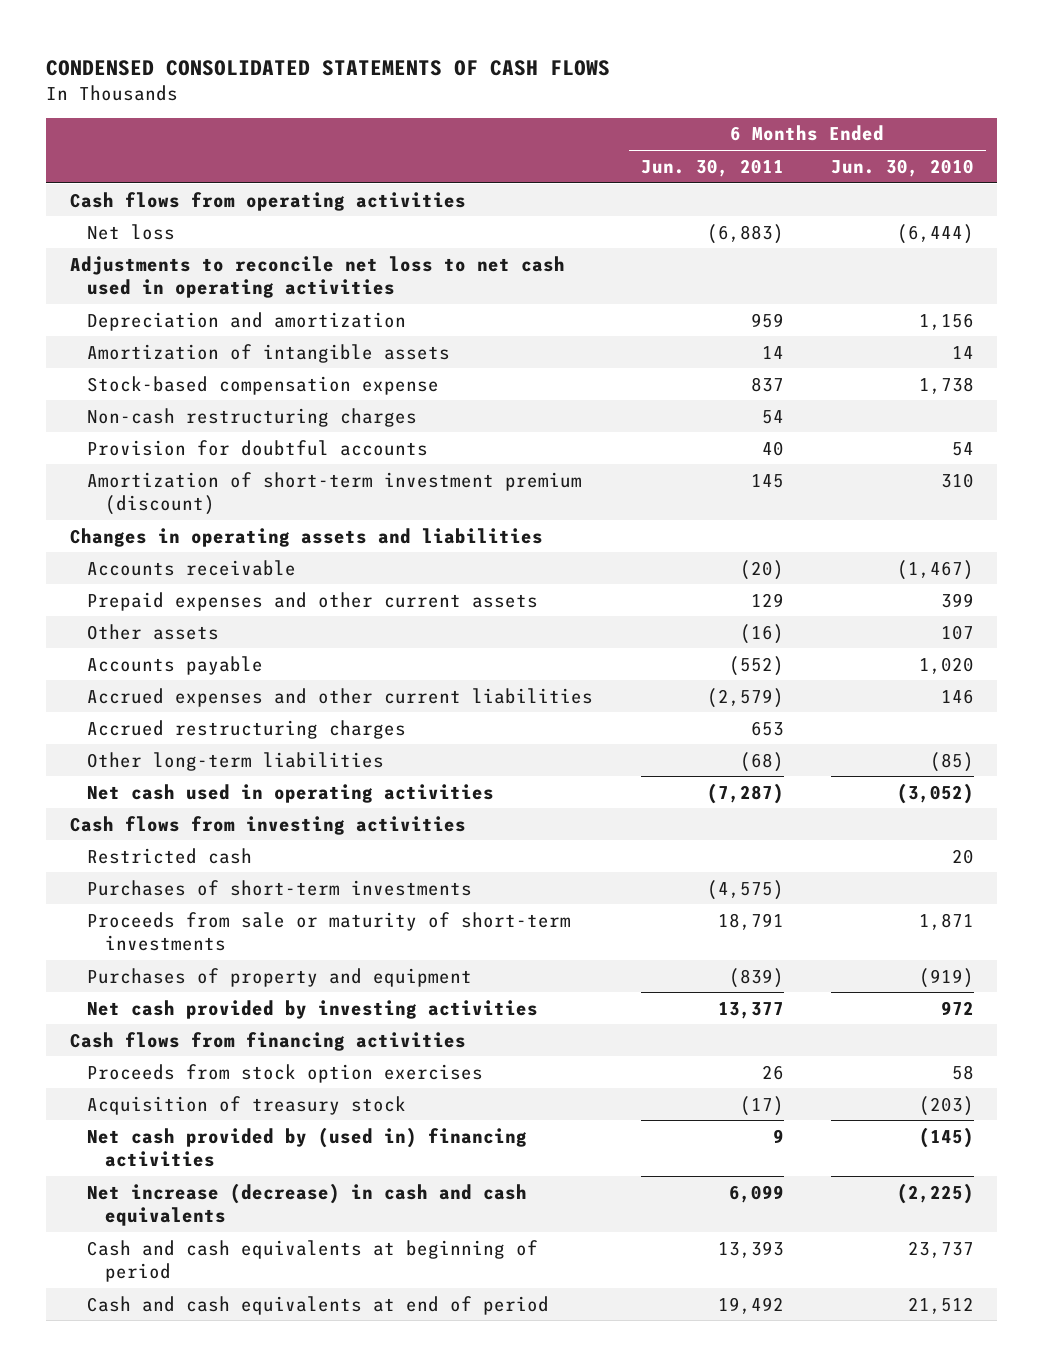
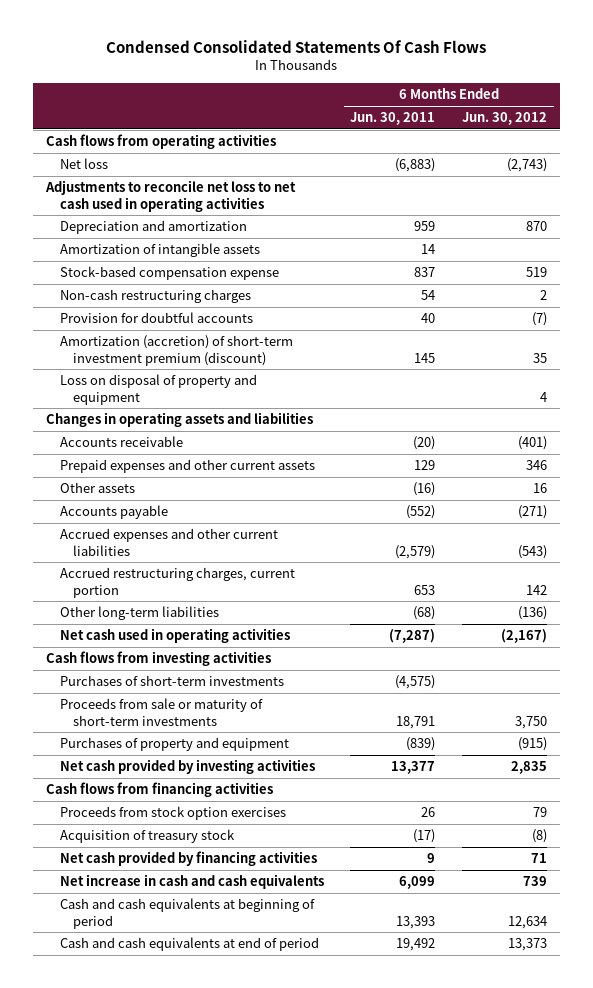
[46,59,611,76] CONDENSED CONSOLIDATED STATEMENTS OF CASH FLOWS -> [106,39,487,53] Condensed Consolidated Statements Of Cash Flows
[830,158,974,177] Jun. 30, 2010 -> none
none -> [461,112,547,126] Jun. 30, 2012
[87,471,583,516] Amortization of short-term investment premium (discount) -> [59,335,293,366] Amortization (accretion) of short-term investment premium (discount)
none -> [59,374,257,405] Loss on disposal of property and equipment
[87,719,407,739] Accrued restructuring charges -> [59,567,295,598] Accrued restructuring charges, current portion
[87,847,253,864] Restricted cash -> none
[87,1126,528,1168] Net cash provided by (used in) financing activities -> [59,851,317,867] Net cash provided by financing activities
[87,1182,528,1227] Net increase (decrease) in cash and cash equivalents -> [59,874,324,890] Net increase in cash and cash equivalents

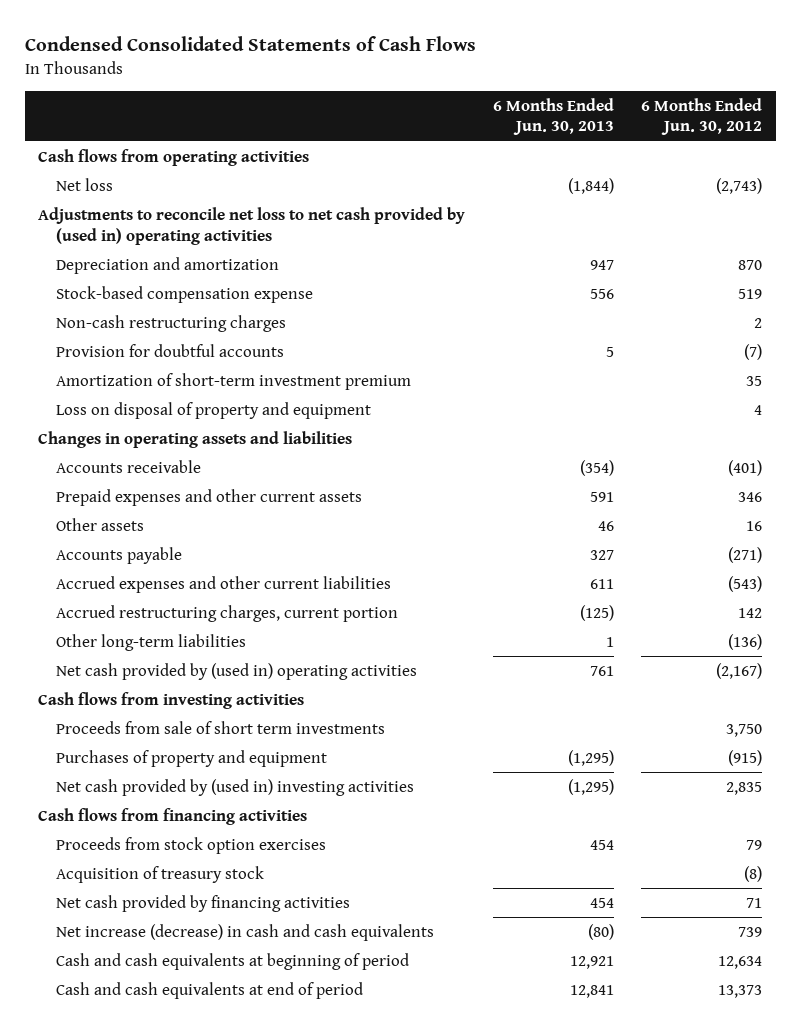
[106,39,487,53] Condensed Consolidated Statements Of Cash Flows -> [24,36,476,52] Condensed Consolidated Statements of Cash Flows
[350,112,436,126] Jun. 30, 2011 -> none
none -> [492,97,614,136] 6 Months Ended Jun. 30, 2013
[45,180,297,212] Adjustments to reconcile net loss to net cash used in operating activities -> [38,206,466,245] Adjustments to reconcile net loss to net cash provided by (used in) operating activities
[59,243,260,258] Amortization of intangible assets -> none
[59,335,293,366] Amortization (accretion) of short-term investment premium (discount) -> [55,372,411,390] Amortization of short-term investment premium
[59,628,290,644] Net cash used in operating activities -> [55,662,417,680] Net cash provided by (used in) operating activities
[59,675,284,687] Purchases of short-term investments -> none
[59,698,263,726] Proceeds from sale or maturity of short-term investments -> [55,720,385,734] Proceeds from sale of short term investments
[59,759,315,775] Net cash provided by investing activities -> [55,778,414,796] Net cash provided by (used in) investing activities
[59,874,324,890] Net increase in cash and cash equivalents -> [55,923,434,941] Net increase (decrease) in cash and cash equivalents

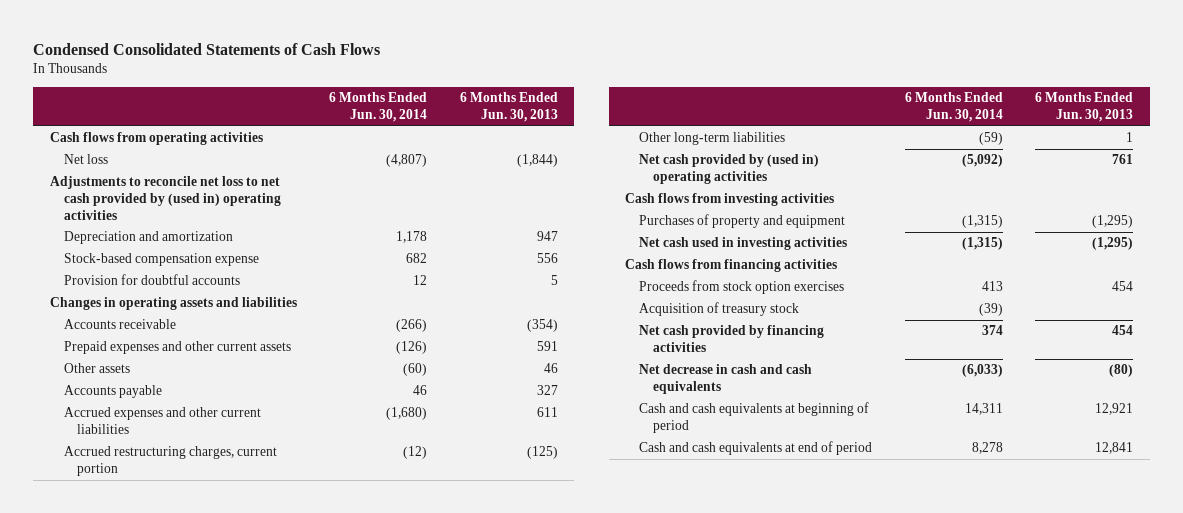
[640,97,762,136] 6 Months Ended Jun. 30, 2012 -> none
none -> [329,92,428,123] 6 Months Ended Jun. 30, 2014
[55,314,286,332] Non-cash restructuring charges -> none
[55,372,411,390] Amortization of short-term investment premium -> none
[55,401,371,419] Loss on disposal of property and equipment -> none
[55,720,385,734] Proceeds from sale of short term investments -> none
[55,778,414,796] Net cash provided by (used in) investing activities -> [638,237,847,251] Net cash used in investing activities
[55,923,434,941] Net increase (decrease) in cash and cash equivalents -> [638,364,812,395] Net decrease in cash and cash equivalents

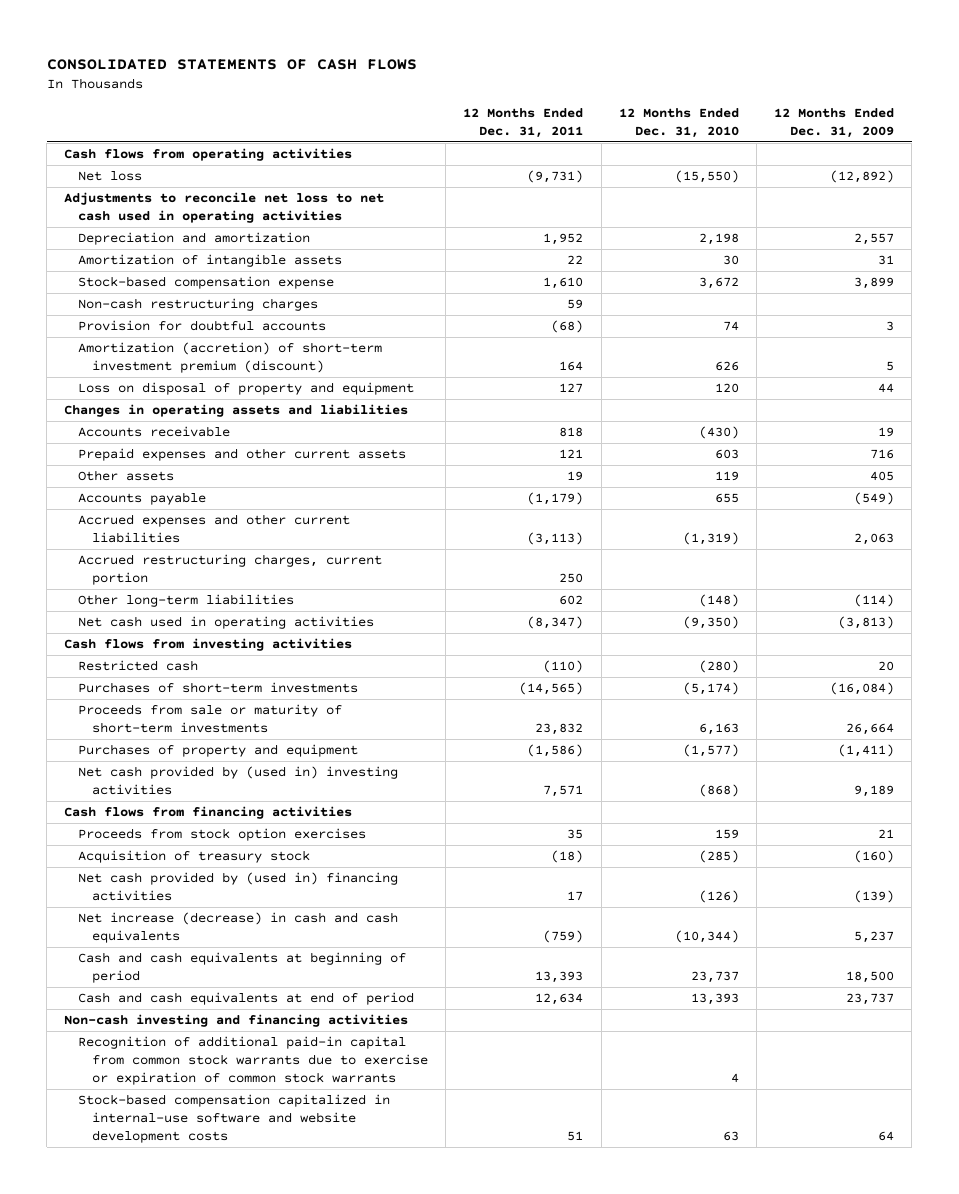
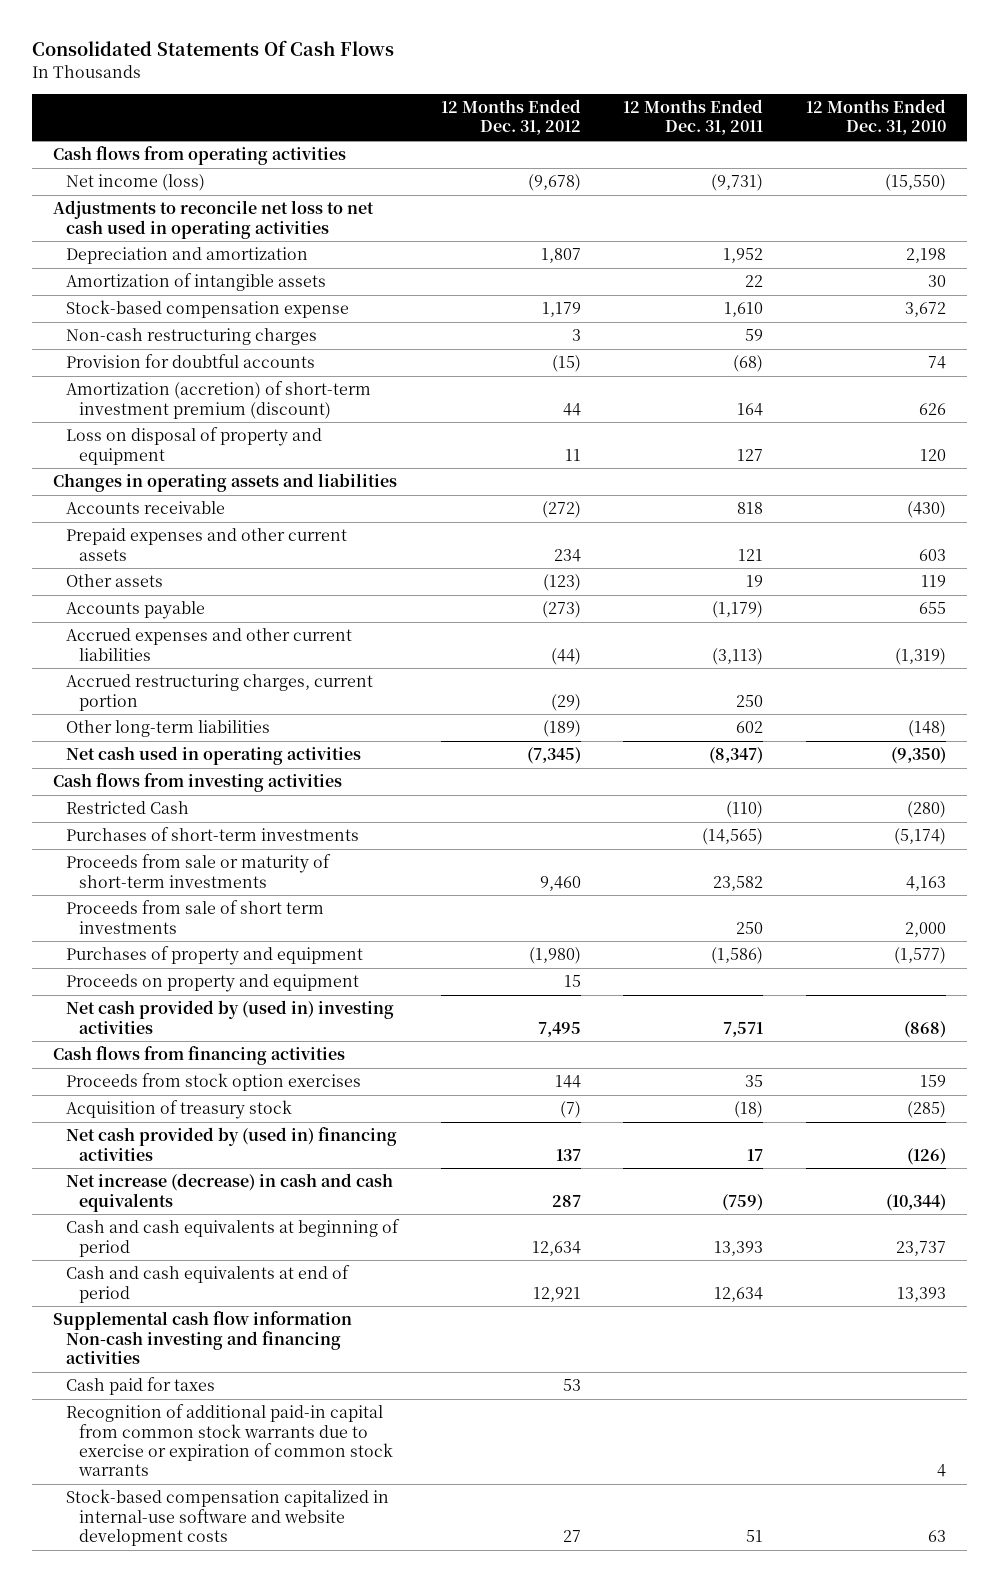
[46,58,417,70] CONSOLIDATED STATEMENTS OF CASH FLOWS -> [31,40,394,57] Consolidated Statements Of Cash Flows
[774,108,895,139] 12 Months Ended Dec. 31, 2009 -> none
none -> [440,99,581,136] 12 Months Ended Dec. 31, 2012
[78,171,143,182] Net loss -> [66,174,206,192] Net income (loss)
[78,660,199,672] Restricted cash -> [66,801,190,815] Restricted Cash
[535,723,584,736] 23,832 -> [713,875,764,891] 23,582
[698,723,739,736] 6,163 -> [905,875,946,891] 4,163
none -> [66,900,325,934] Proceeds from sale of short term investments
none -> [66,974,360,993] Proceeds on property and equipment
[64,1014,409,1028] Non-cash investing and financing activities -> [53,1311,353,1364] Supplemental cash flow information Non-cash investing and financing activities
none -> [66,1377,216,1396] Cash paid for taxes

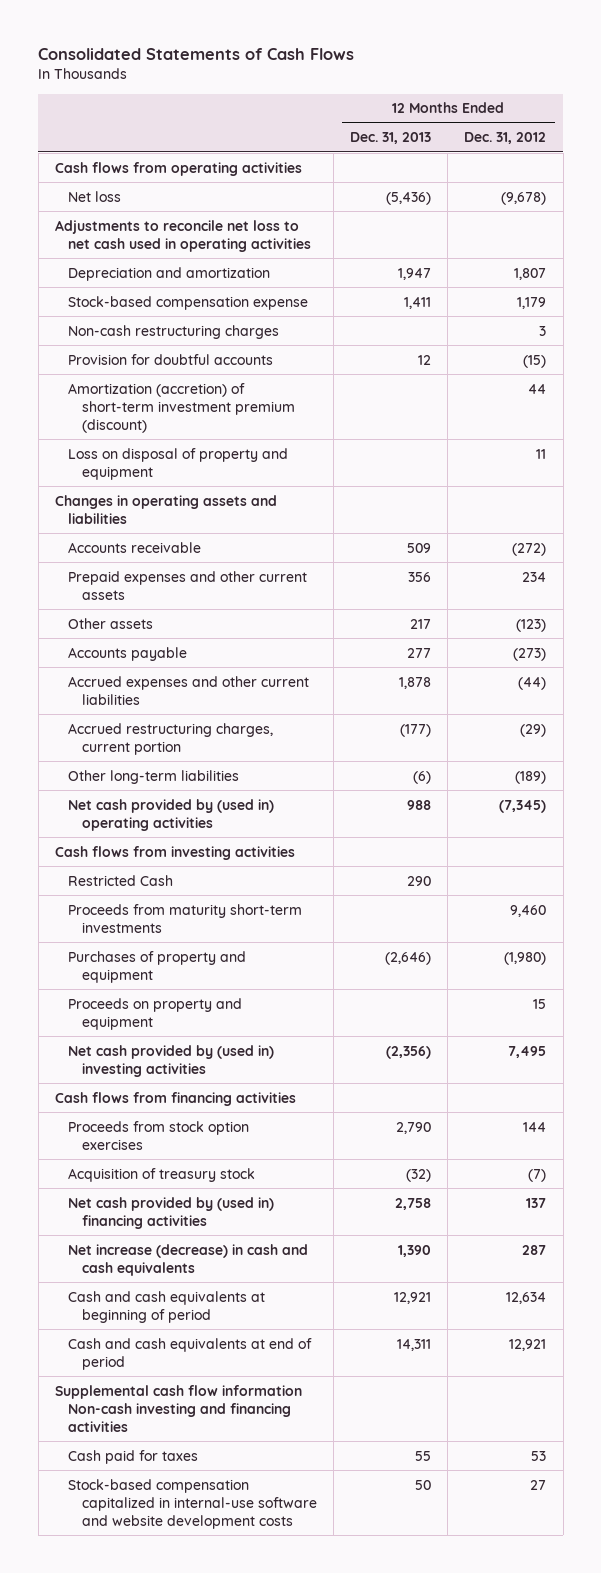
[31,40,394,57] Consolidated Statements Of Cash Flows -> [38,48,355,61] Consolidated Statements of Cash Flows
[623,99,764,136] 12 Months Ended Dec. 31, 2011 -> none
[805,99,946,136] 12 Months Ended Dec. 31, 2010 -> none
none -> [350,132,432,145] Dec. 31, 2013
[66,174,206,192] Net income (loss) -> [68,190,122,202] Net loss
[66,273,327,292] Amortization of intangible assets -> none
[66,746,362,766] Net cash used in operating activities -> [68,798,275,831] Net cash provided by (used in) operating activities
[66,827,360,842] Purchases of short-term investments -> none
[66,900,325,934] Proceeds from sale of short term investments -> none
[66,854,332,888] Proceeds from sale or maturity of short-term investments -> [68,903,303,933] Proceeds from maturity short-term investments
[66,1404,394,1476] Recognition of additional paid-in capital from common stock warrants due to exercise or expiration of common stock warrants -> none

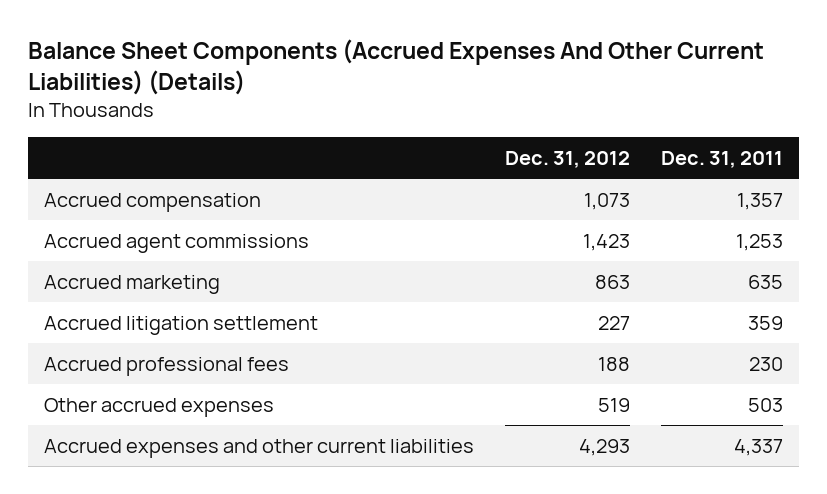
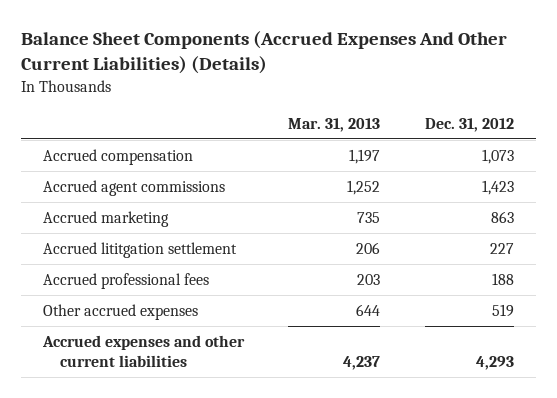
[661,150,784,168] Dec. 31, 2011 -> none
none -> [288,117,381,132] Mar. 31, 2013
[43,315,318,335] Accrued litigation settlement -> [42,241,237,258] Accrued lititgation settlement

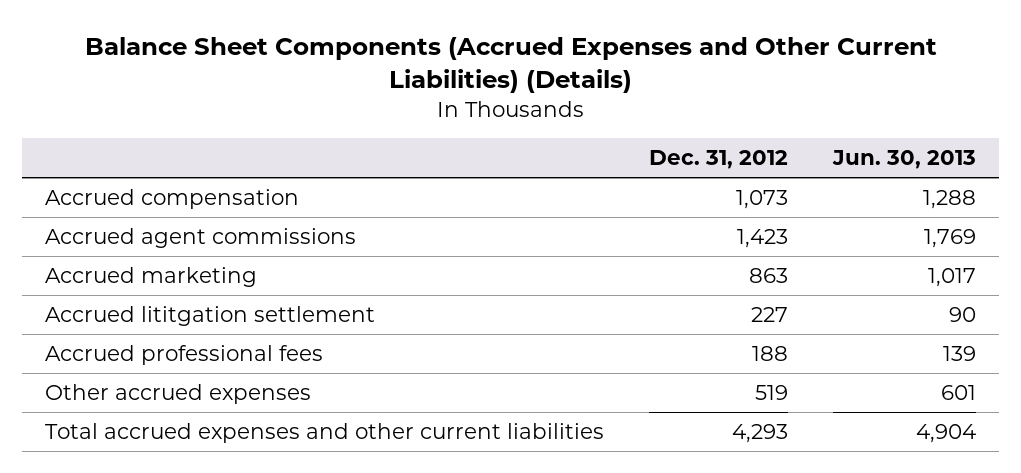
[20,31,507,75] Balance Sheet Components (Accrued Expenses And Other Current Liabilities) (Details) -> [84,37,937,94] Balance Sheet Components (Accrued Expenses and Other Current Liabilities) (Details)
[288,117,381,132] Mar. 31, 2013 -> none
none -> [832,150,977,170] Jun. 30, 2013
[41,334,245,367] Accrued expenses and other current liabilities -> [45,422,605,443] Total accrued expenses and other current liabilities

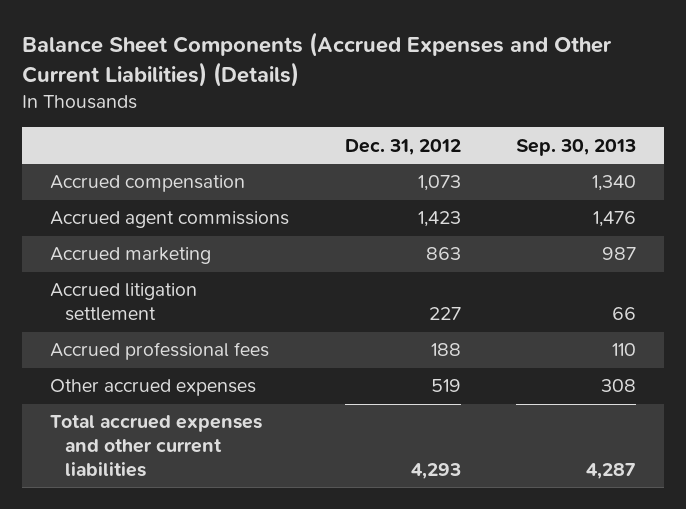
[832,150,977,170] Jun. 30, 2013 -> none
none -> [516,138,637,156] Sep. 30, 2013
[45,305,376,326] Accrued lititgation settlement -> [49,283,197,322] Accrued litigation settlement

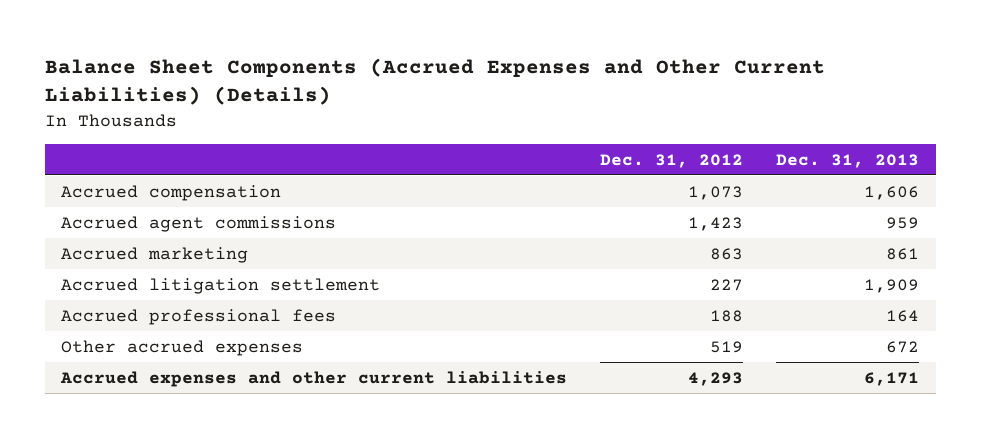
[516,138,637,156] Sep. 30, 2013 -> none
none -> [776,153,920,168] Dec. 31, 2013
[49,415,262,478] Total accrued expenses and other current liabilities -> [60,370,568,387] Accrued expenses and other current liabilities

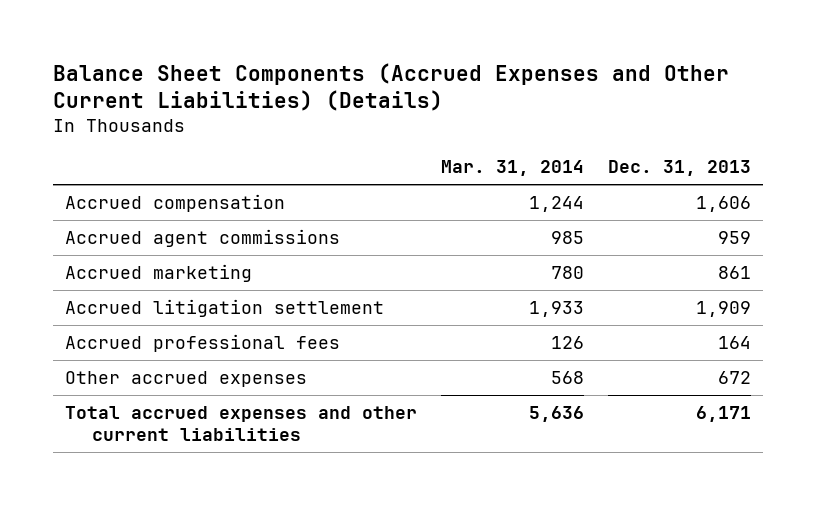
[600,153,744,168] Dec. 31, 2012 -> none
none -> [441,160,585,177] Mar. 31, 2014
[60,370,568,387] Accrued expenses and other current liabilities -> [65,405,418,441] Total accrued expenses and other current liabilities

